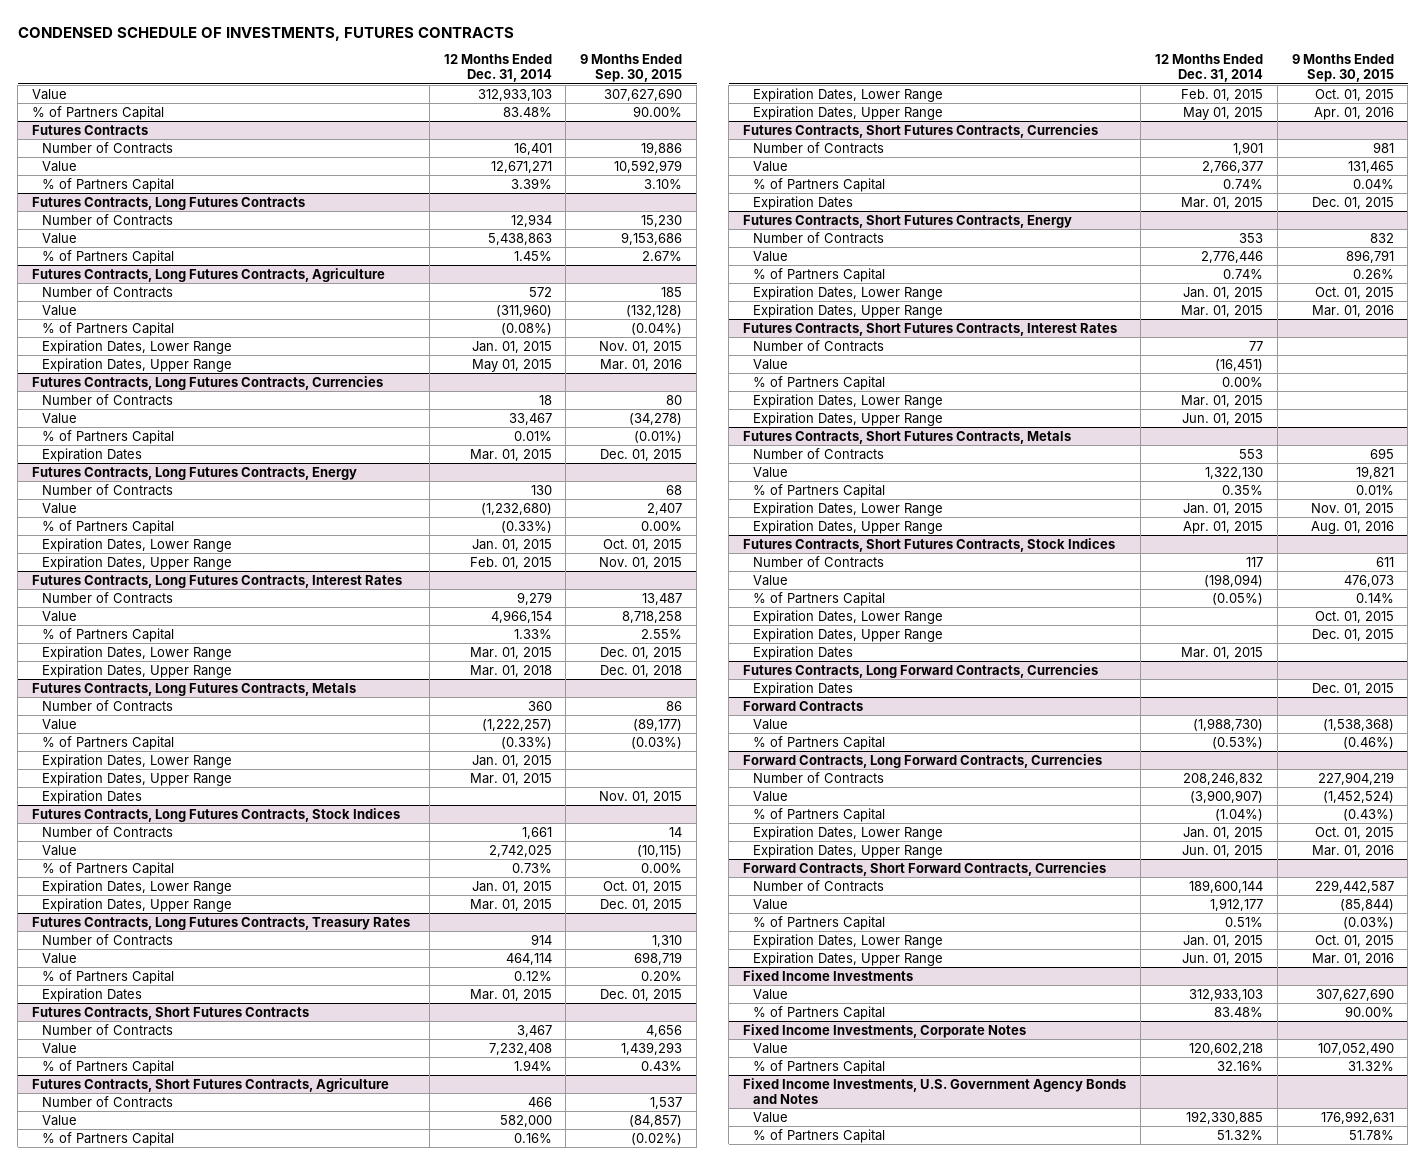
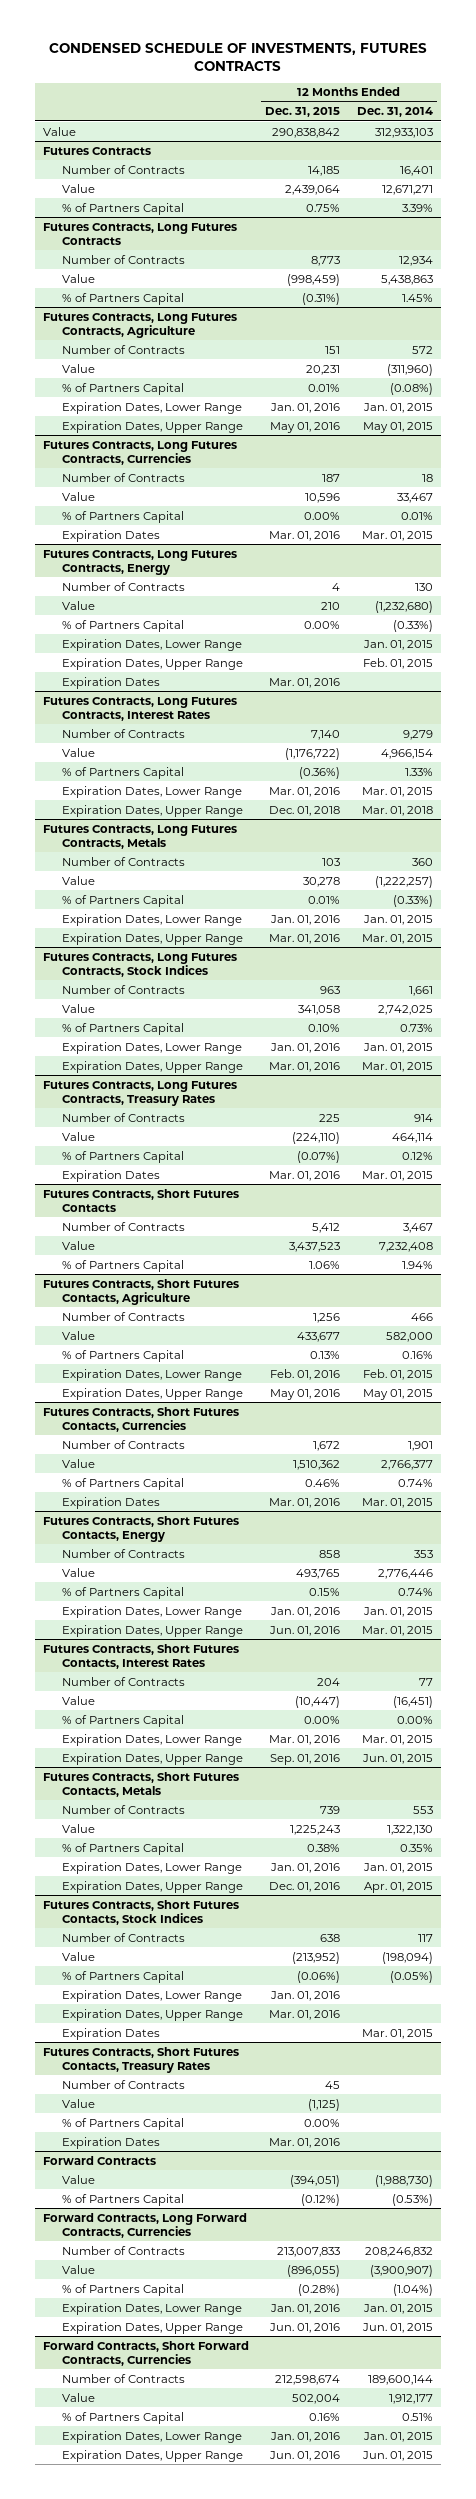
[580,54,683,83] 9 Months Ended Sep. 30, 2015 -> none
none -> [265,107,341,118] Dec. 31, 2015
[32,105,165,120] % of Partners Capital -> none
none -> [61,676,160,689] Expiration Dates
[41,789,142,804] Expiration Dates -> none
[32,1006,310,1020] Futures Contracts, Short Futures Contracts -> [43,1188,240,1213] Futures Contracts, Short Futures Contacts
[32,1077,390,1092] Futures Contracts, Short Futures Contracts, Agriculture -> [43,1278,240,1306] Futures Contracts, Short Futures Contacts, Agriculture
[743,123,1099,138] Futures Contracts, Short Futures Contracts, Currencies -> [43,1406,240,1433] Futures Contracts, Short Futures Contacts, Currencies
[743,214,1073,228] Futures Contracts, Short Futures Contracts, Energy -> [43,1515,240,1543] Futures Contracts, Short Futures Contacts, Energy
[743,322,1118,336] Futures Contracts, Short Futures Contracts, Interest Rates -> [43,1643,240,1670] Futures Contracts, Short Futures Contacts, Interest Rates
[743,430,1072,444] Futures Contracts, Short Futures Contracts, Metals -> [43,1771,240,1798] Futures Contracts, Short Futures Contacts, Metals
[743,537,1116,552] Futures Contracts, Short Futures Contracts, Stock Indices -> [43,1899,240,1926] Futures Contracts, Short Futures Contacts, Stock Indices
[743,663,1099,678] Futures Contracts, Long Forward Contracts, Currencies -> none
none -> [43,2046,240,2074] Futures Contracts, Short Futures Contacts, Treasury Rates
none -> [61,2079,185,2089] Number of Contracts
none -> [61,2098,95,2108] Value
none -> [61,2117,184,2130] % of Partners Capital
[743,969,914,981] Fixed Income Investments -> none
[753,988,789,1000] Value -> none
[753,1005,886,1020] % of Partners Capital -> none
[743,1023,1027,1038] Fixed Income Investments, Corporate Notes -> none
[753,1042,789,1054] Value -> none
[753,1059,886,1074] % of Partners Capital -> none
[743,1077,1127,1104] Fixed Income Investments, U.S. Government Agency Bonds and Notes -> none
[753,1111,789,1123] Value -> none
[753,1128,886,1143] % of Partners Capital -> none

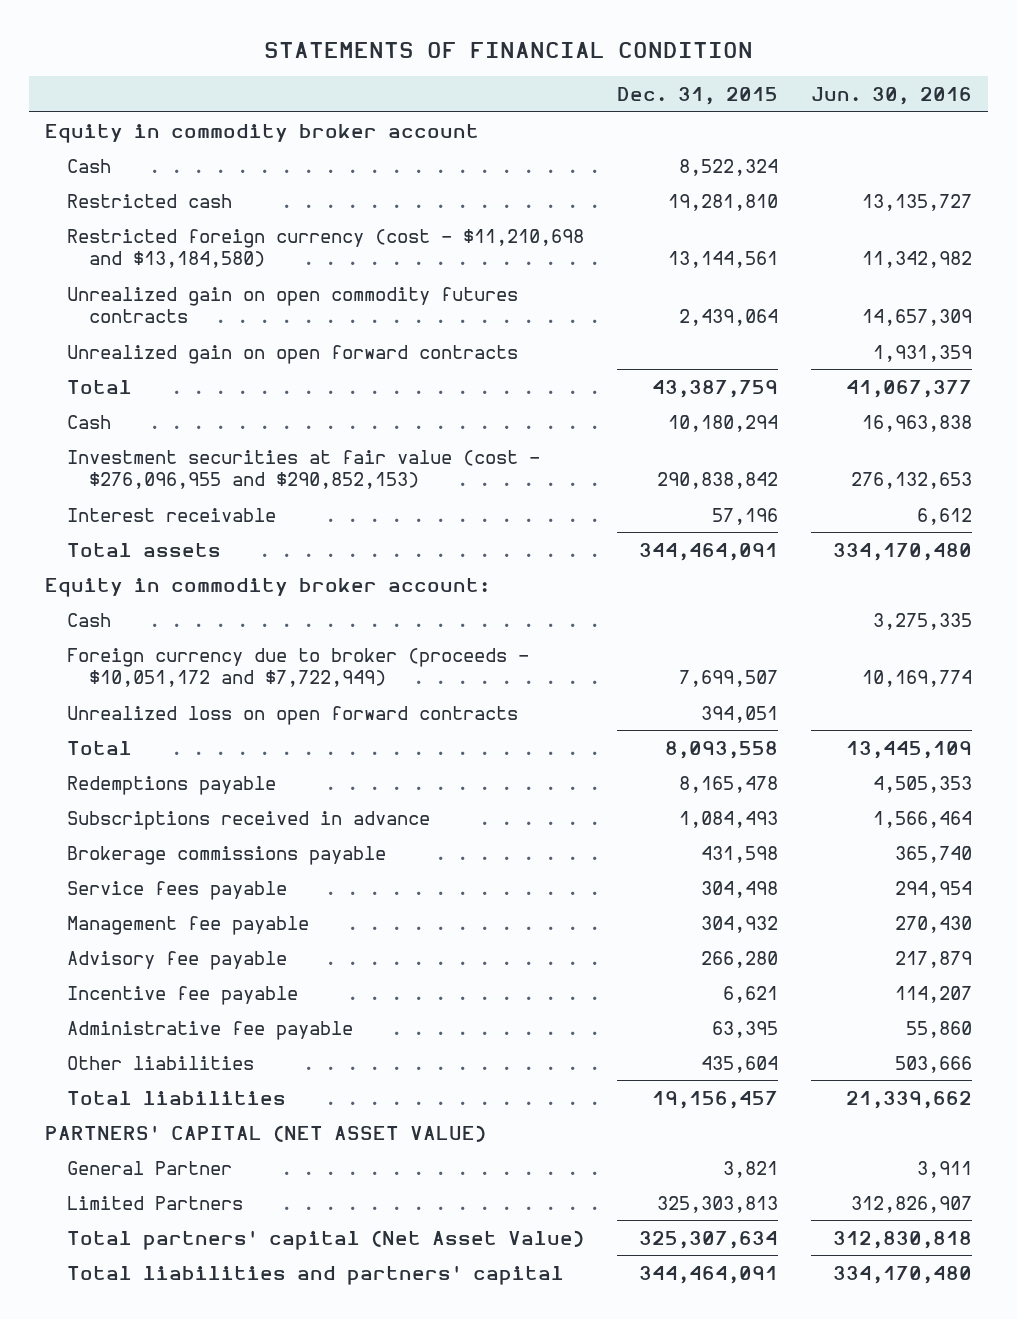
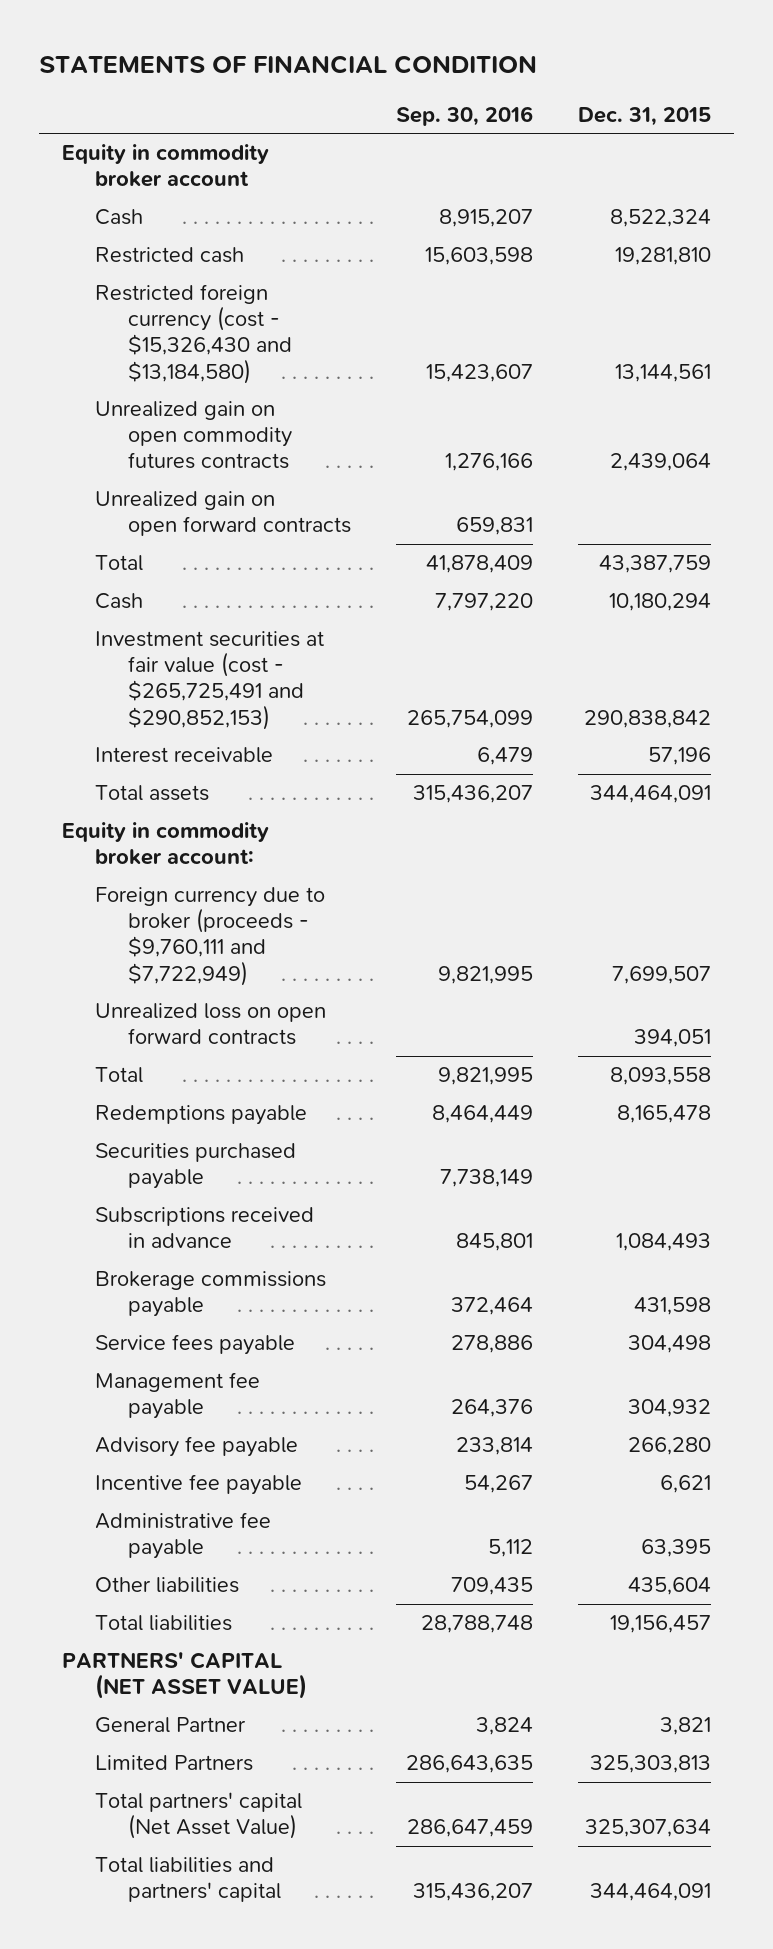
[810,87,972,106] Jun. 30, 2016 -> none
none -> [396,105,534,126] Sep. 30, 2016
[66,228,584,269] Restricted foreign currency (cost - $11,210,698 and $13,184,580) -> [95,284,293,384] Restricted foreign currency (cost - $15,326,430 and $13,184,580)
[66,449,540,490] Investment securities at fair value (cost - $276,096,955 and $290,852,153) -> [95,631,325,730] Investment securities at fair value (cost - $265,725,491 and $290,852,153)
[66,612,111,627] Cash -> none
[66,647,529,688] Foreign currency due to broker (proceeds - $10,051,172 and $7,722,949) -> [95,887,326,986] Foreign currency due to broker (proceeds - $9,760,111 and $7,722,949)
none -> [95,1143,297,1190] Securities purchased payable

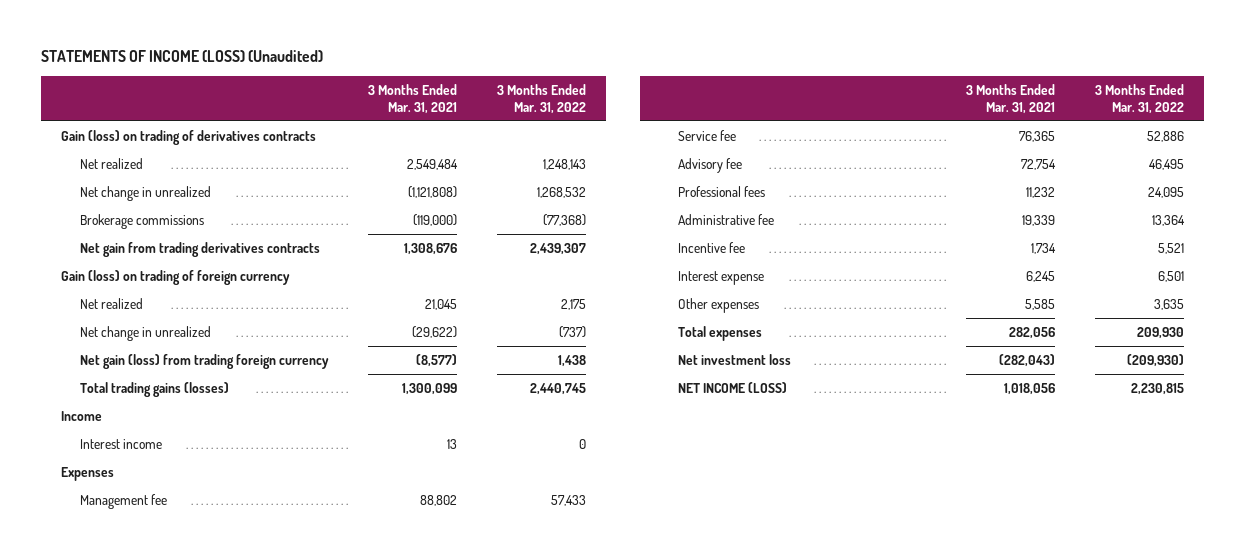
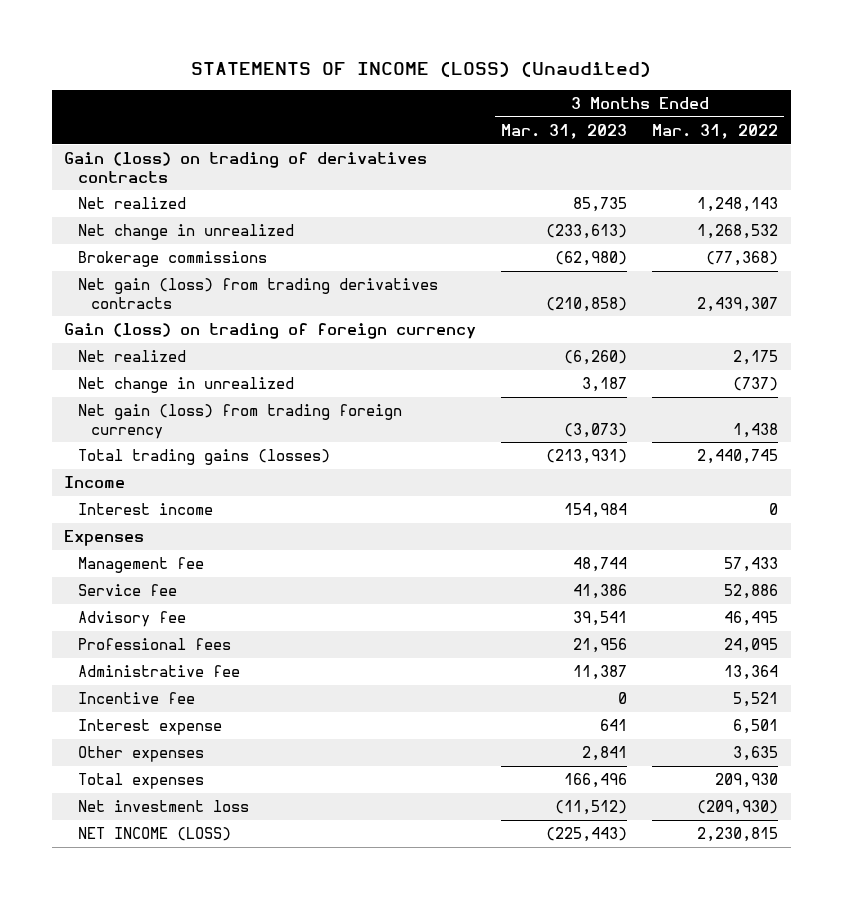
[367,83,457,114] 3 Months Ended Mar. 31, 2021 -> none
none -> [501,123,628,139] Mar. 31, 2023
[79,241,320,257] Net gain from trading derivatives contracts -> [77,278,438,309] Net gain (loss) from trading derivatives contracts

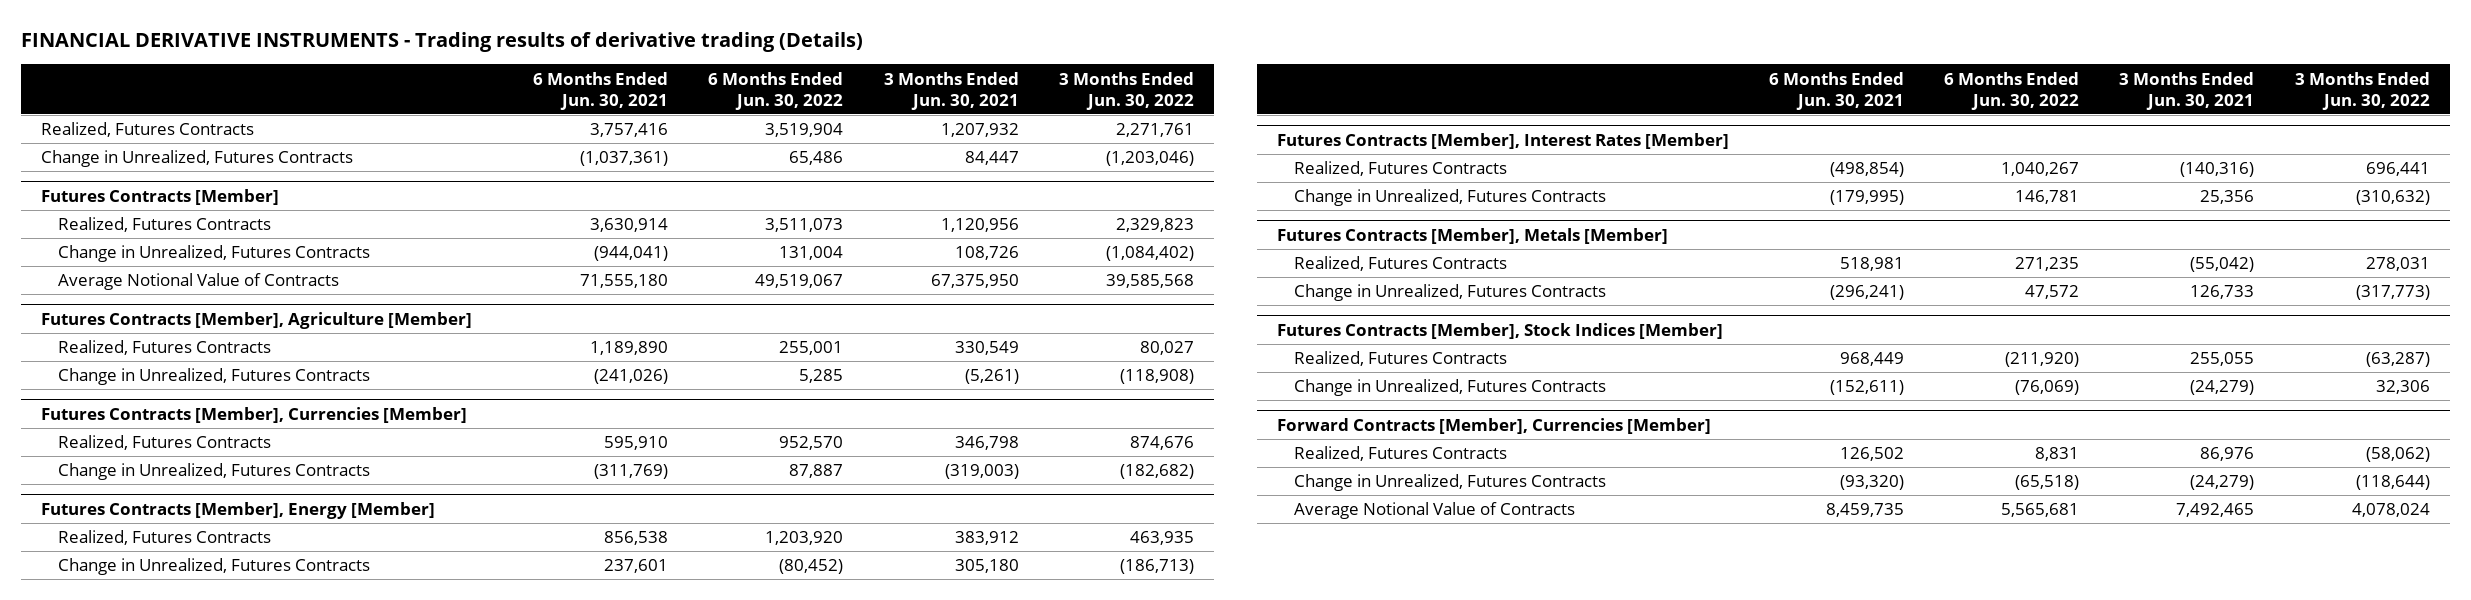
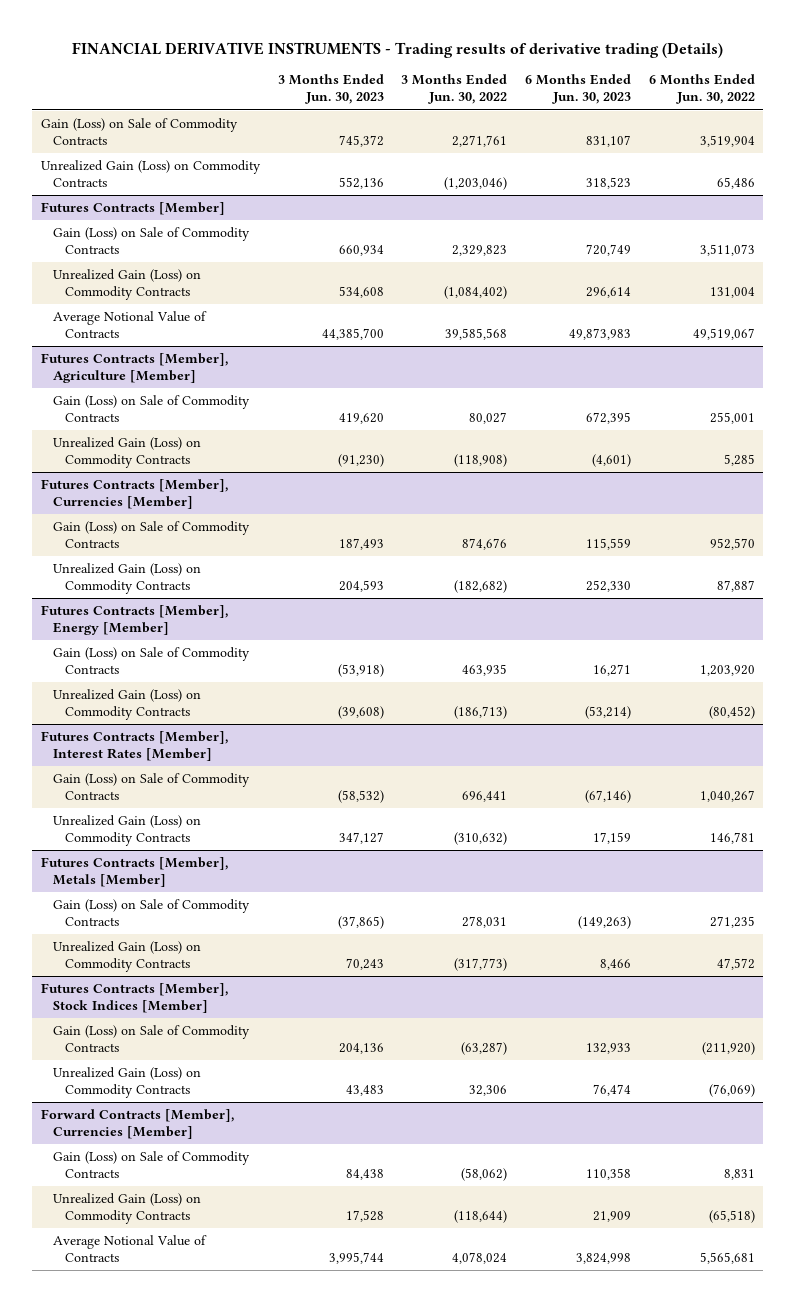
[533,71,669,110] 6 Months Ended Jun. 30, 2021 -> none
[883,71,1019,110] 3 Months Ended Jun. 30, 2021 -> none
none -> [277,74,384,105] 3 Months Ended Jun. 30, 2023
none -> [524,74,631,105] 6 Months Ended Jun. 30, 2023
[40,122,254,138] Realized, Futures Contracts -> [41,118,239,146] Gain (Loss) on Sale of Commodity Contracts
[40,150,353,168] Change in Unrealized, Futures Contracts -> [41,160,262,188] Unrealized Gain (Loss) on Commodity Contracts
[58,217,272,233] Realized, Futures Contracts -> [53,227,251,255] Gain (Loss) on Sale of Commodity Contracts
[58,245,371,263] Change in Unrealized, Futures Contracts -> [53,269,202,301] Unrealized Gain (Loss) on Commodity Contracts
[58,340,272,356] Realized, Futures Contracts -> [53,395,251,423] Gain (Loss) on Sale of Commodity Contracts
[58,368,371,386] Change in Unrealized, Futures Contracts -> [53,437,202,469] Unrealized Gain (Loss) on Commodity Contracts
[58,435,272,451] Realized, Futures Contracts -> [53,521,251,549] Gain (Loss) on Sale of Commodity Contracts
[58,463,371,481] Change in Unrealized, Futures Contracts -> [53,563,202,595] Unrealized Gain (Loss) on Commodity Contracts
[58,530,272,546] Realized, Futures Contracts -> [53,647,251,675] Gain (Loss) on Sale of Commodity Contracts
[58,558,371,576] Change in Unrealized, Futures Contracts -> [53,689,202,721] Unrealized Gain (Loss) on Commodity Contracts
[1294,161,1508,177] Realized, Futures Contracts -> [53,773,251,801] Gain (Loss) on Sale of Commodity Contracts
[1294,189,1607,207] Change in Unrealized, Futures Contracts -> [53,815,202,847] Unrealized Gain (Loss) on Commodity Contracts
[1294,256,1508,272] Realized, Futures Contracts -> [53,899,251,927] Gain (Loss) on Sale of Commodity Contracts
[1294,284,1607,302] Change in Unrealized, Futures Contracts -> [53,941,202,973] Unrealized Gain (Loss) on Commodity Contracts
[1294,351,1508,367] Realized, Futures Contracts -> [53,1025,251,1053] Gain (Loss) on Sale of Commodity Contracts
[1294,379,1607,397] Change in Unrealized, Futures Contracts -> [53,1067,202,1099] Unrealized Gain (Loss) on Commodity Contracts
[1294,446,1508,462] Realized, Futures Contracts -> [53,1151,251,1179] Gain (Loss) on Sale of Commodity Contracts
[1294,474,1607,492] Change in Unrealized, Futures Contracts -> [53,1193,202,1225] Unrealized Gain (Loss) on Commodity Contracts

